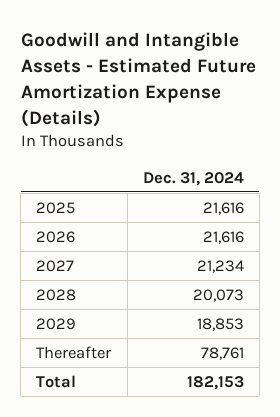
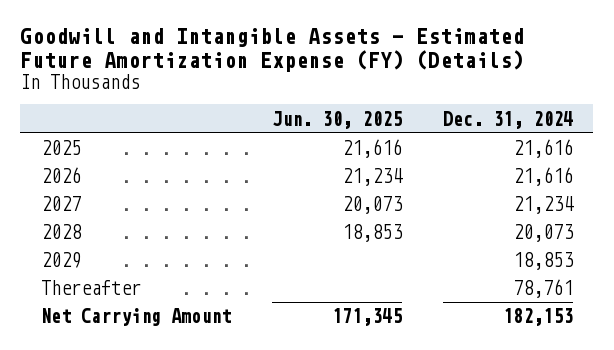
[20,32,256,127] Goodwill and Intangible Assets - Estimated Future Amortization Expense (Details) -> [20,28,525,73] Goodwill and Intangible Assets - Estimated Future Amortization Expense (FY) (Details)
none -> [271,110,402,129] Jun. 30, 2025
[36,374,77,388] Total -> [40,308,231,327] Net Carrying Amount

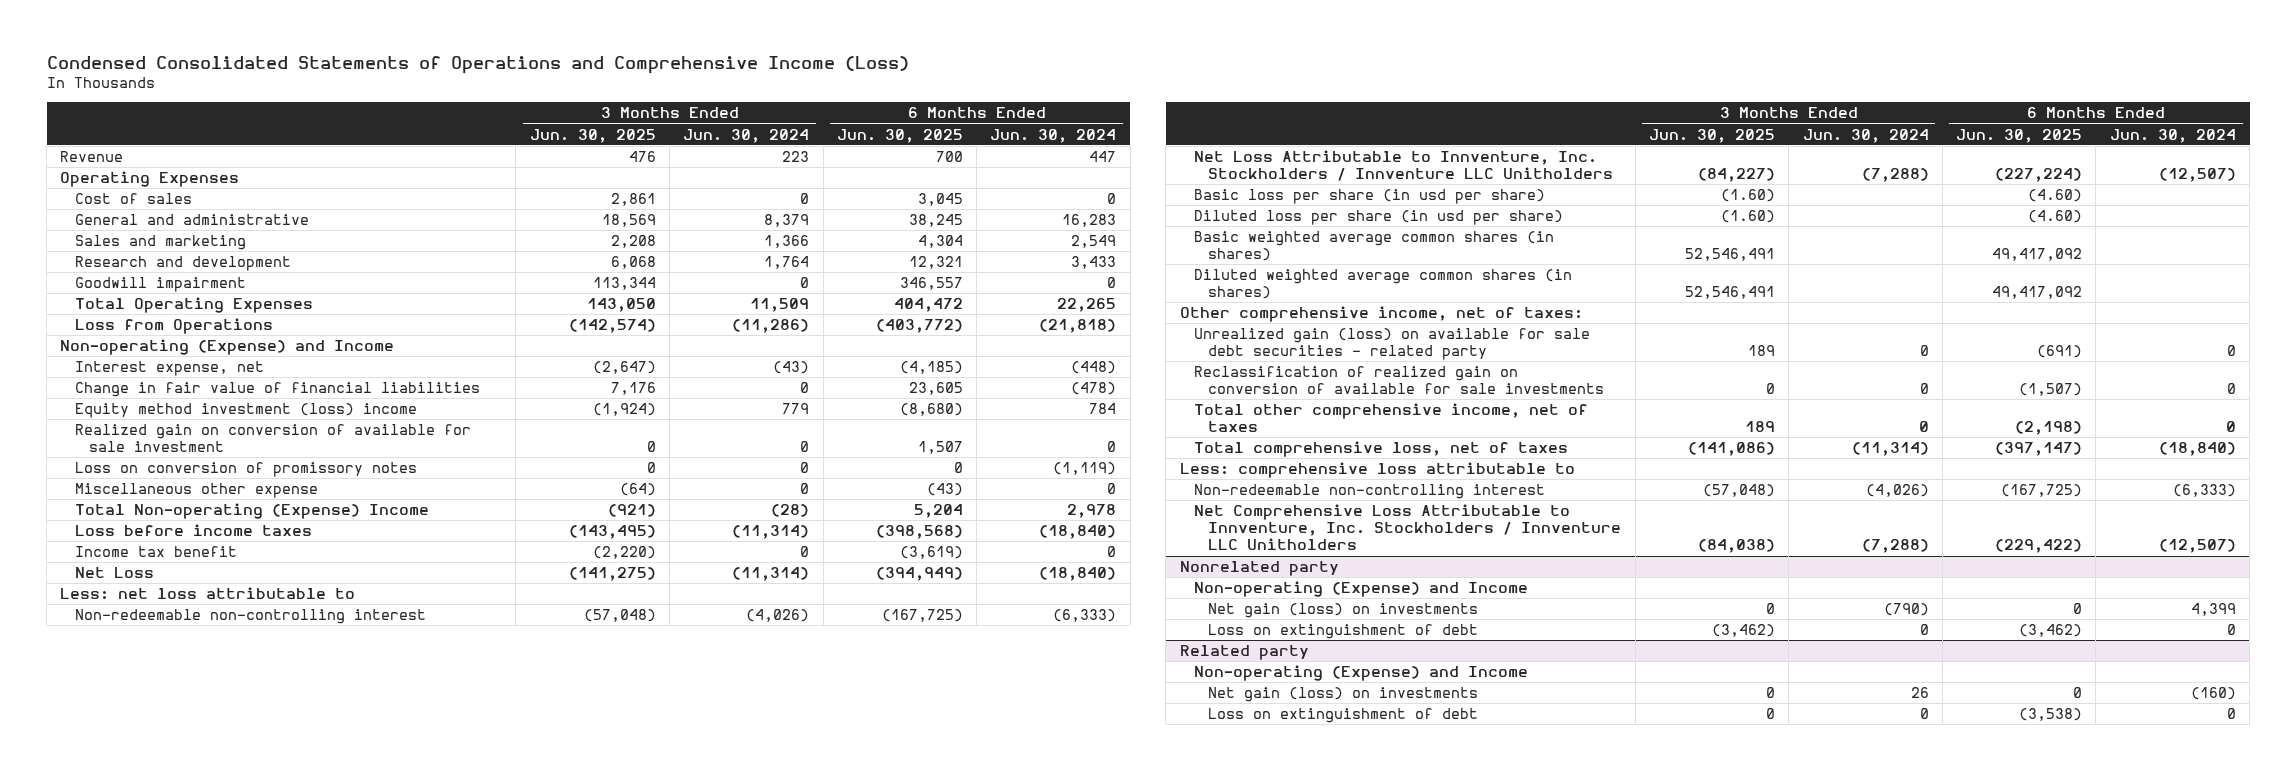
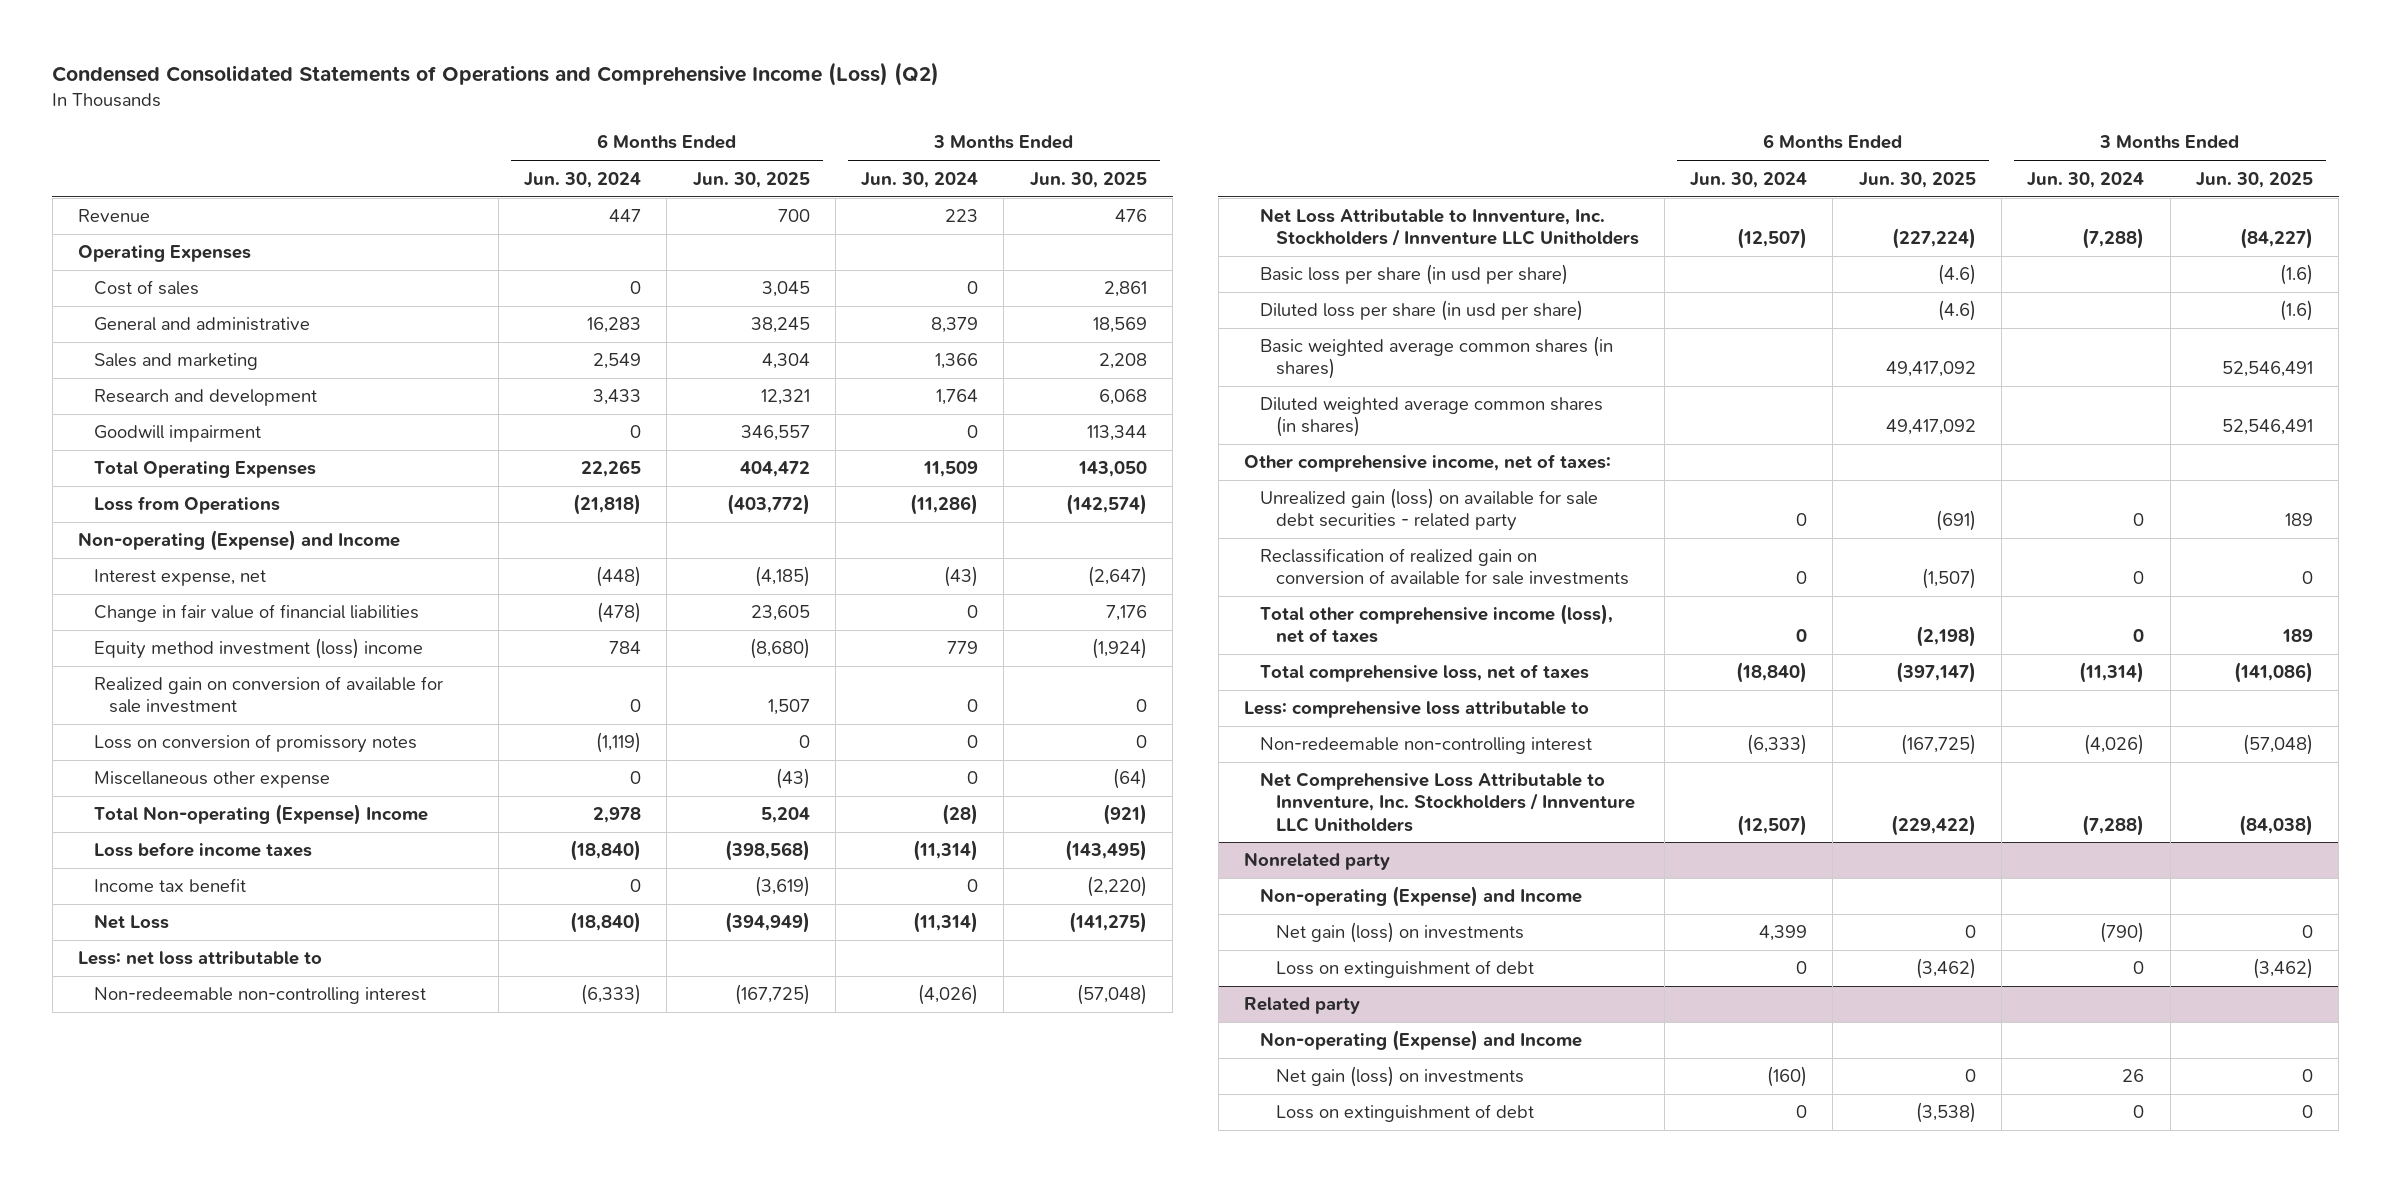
[46,55,909,74] Condensed Consolidated Statements of Operations and Comprehensive Income (Loss) -> [52,61,940,86] Condensed Consolidated Statements of Operations and Comprehensive Income (Loss) (Q2)
[1721,189,1776,203] (1.60) -> [2279,264,2313,286] (1.6)
[2028,189,2083,203] (4.60) -> [1937,264,1976,286] (4.6)
[1721,210,1776,224] (1.60) -> [2279,300,2313,322] (1.6)
[2028,210,2083,224] (4.60) -> [1937,300,1976,322] (4.6)
[1194,403,1589,433] Total other comprehensive income, net of taxes -> [1259,604,1613,644] Total other comprehensive income (loss), net of taxes

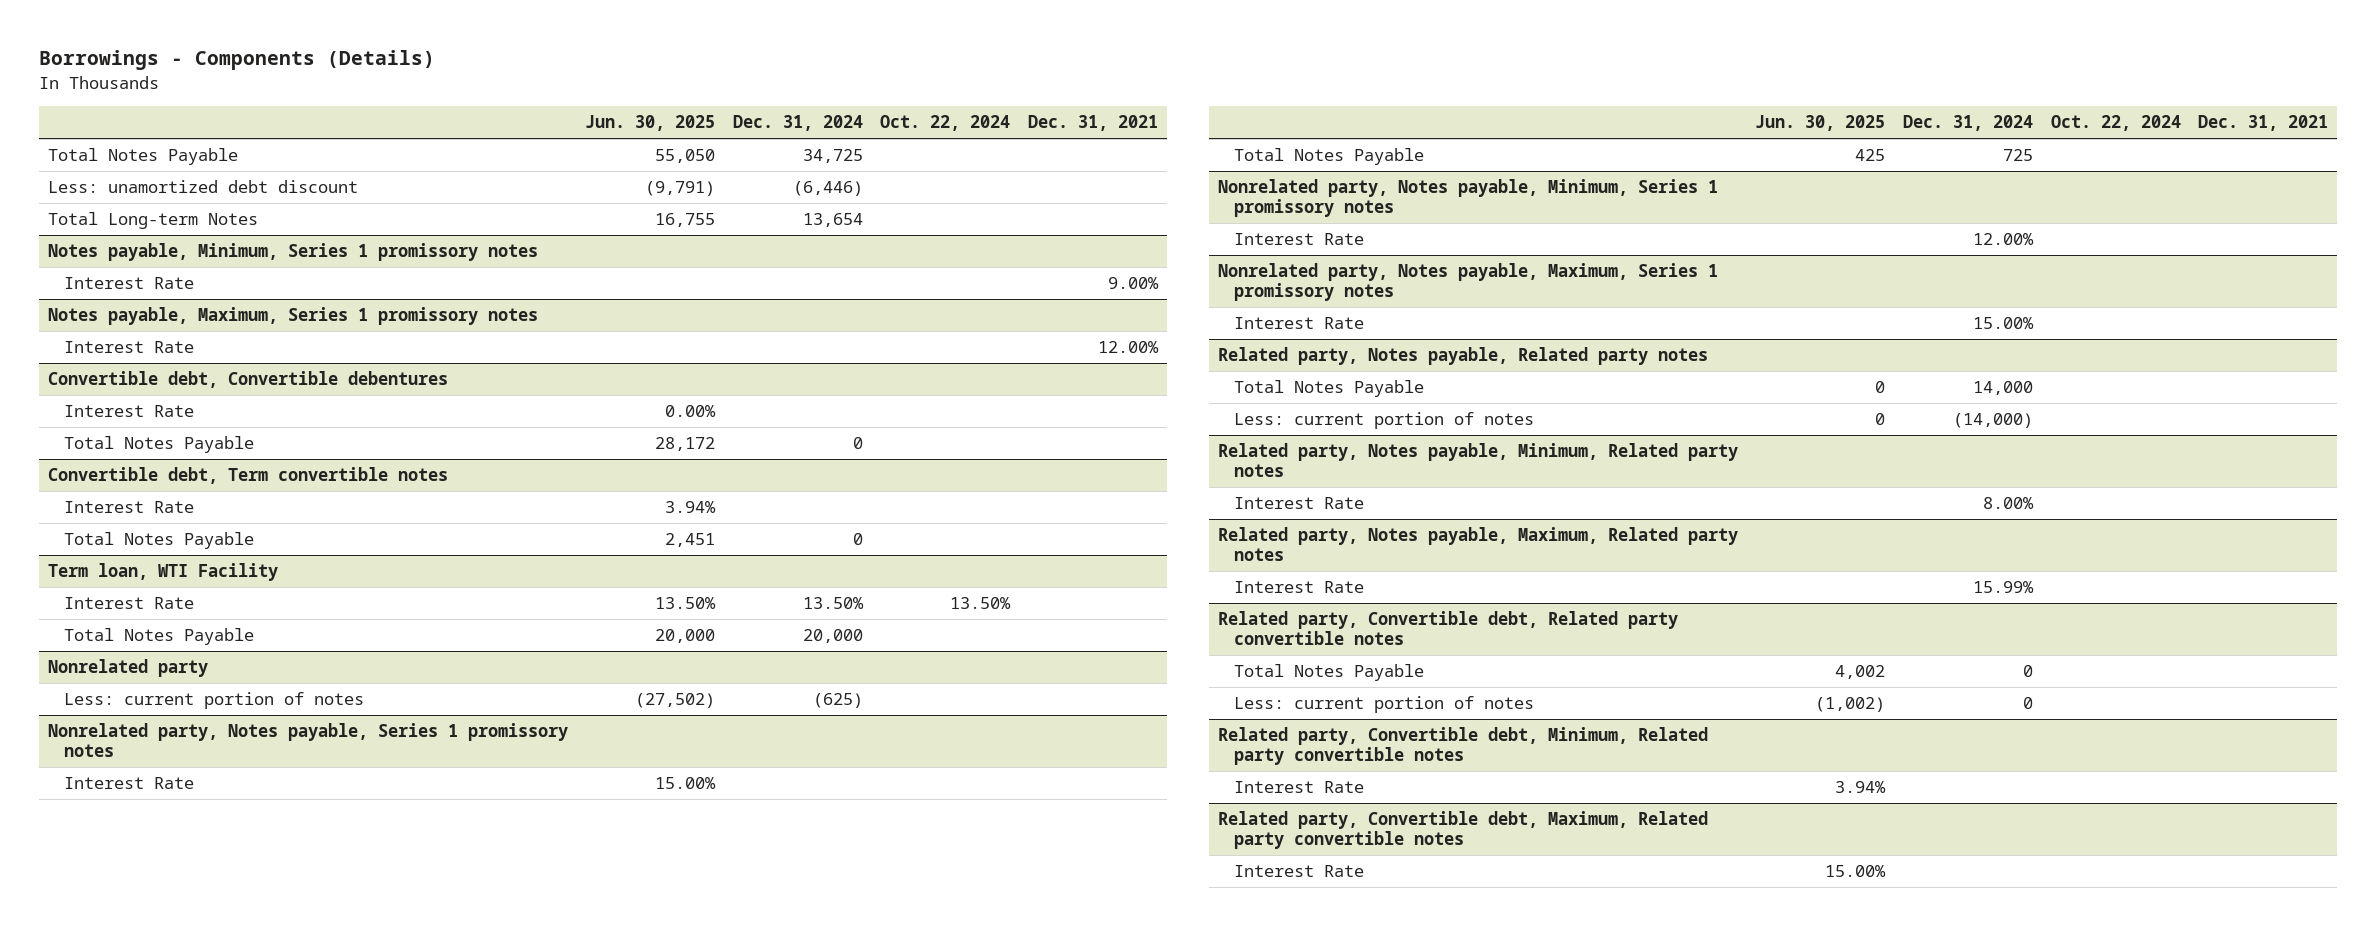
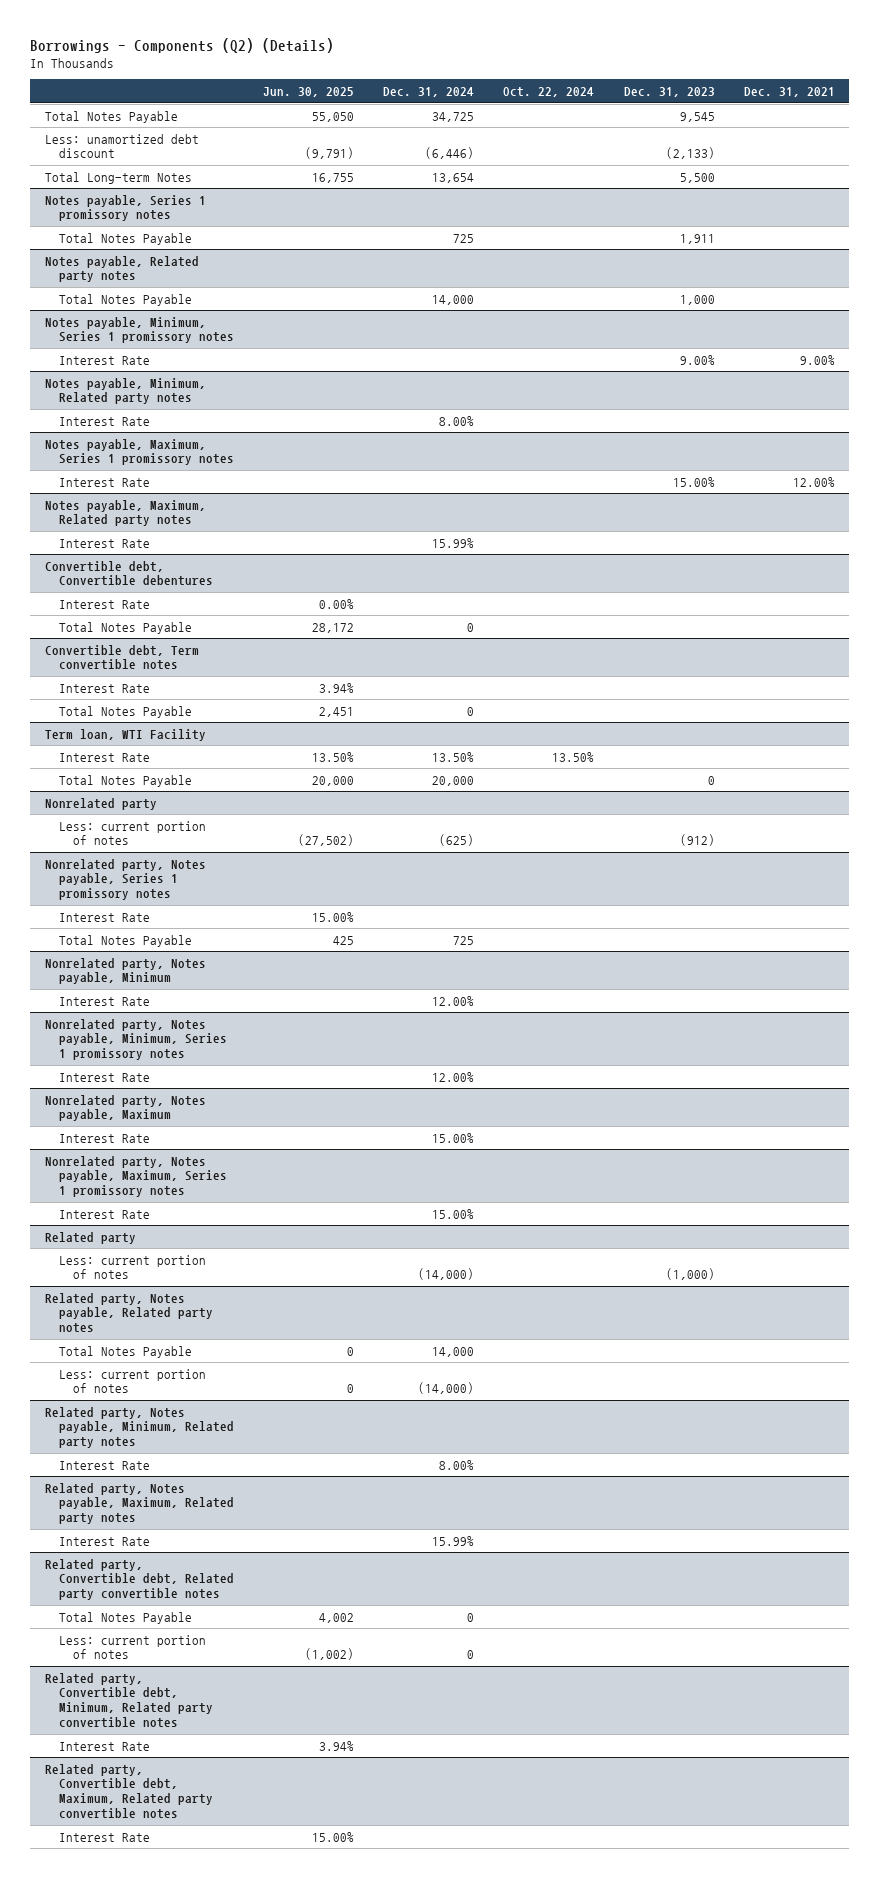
[39,50,436,71] Borrowings - Components (Details) -> [30,37,335,53] Borrowings - Components (Q2) (Details)
none -> [623,86,715,97] Dec. 31, 2023
none -> [44,194,206,222] Notes payable, Series 1 promissory notes
none -> [58,232,192,245] Total Notes Payable
none -> [44,255,199,283] Notes payable, Related party notes
none -> [58,293,192,306] Total Notes Payable
none -> [44,377,206,405] Notes payable, Minimum, Related party notes
none -> [58,416,150,426] Interest Rate
none -> [44,499,206,527] Notes payable, Maximum, Related party notes
none -> [58,538,150,548] Interest Rate
none -> [44,957,206,985] Nonrelated party, Notes payable, Minimum
none -> [58,996,150,1006] Interest Rate
none -> [44,1094,206,1122] Nonrelated party, Notes payable, Maximum
none -> [58,1133,150,1143] Interest Rate
none -> [44,1231,136,1244] Related party
none -> [58,1254,206,1280] Less: current portion of notes

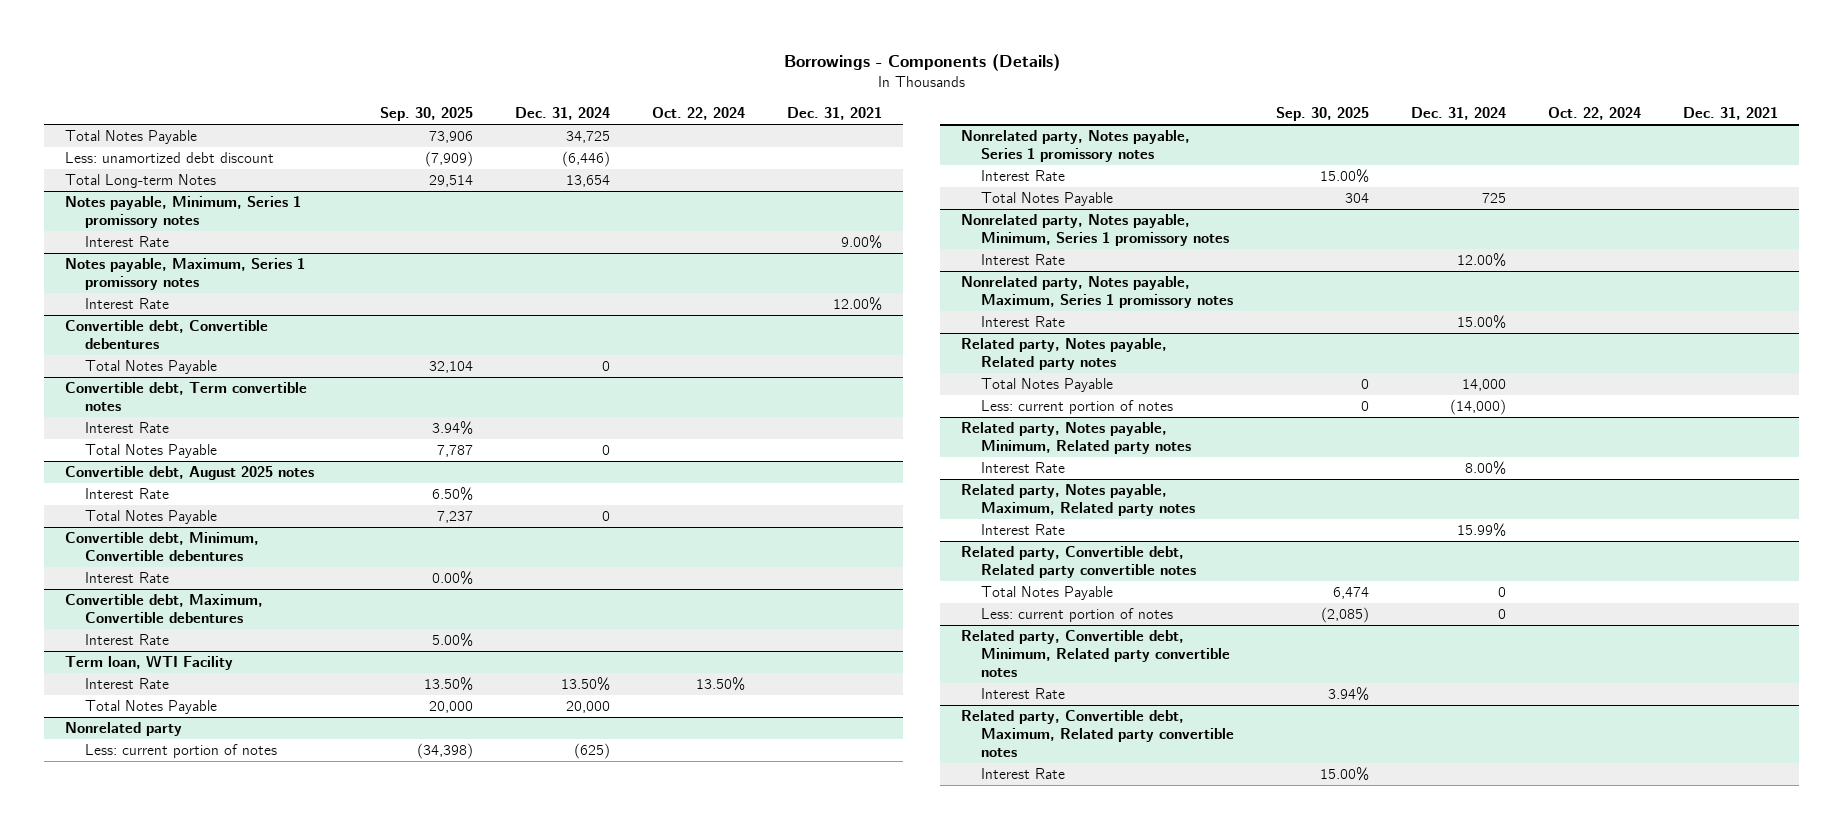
[30,37,335,53] Borrowings - Components (Q2) (Details) -> [783,54,1060,72] Borrowings - Components (Details)
[263,86,355,97] Jun. 30, 2025 -> none
[623,86,715,97] Dec. 31, 2023 -> none
none -> [380,107,474,122] Sep. 30, 2025
[44,194,206,222] Notes payable, Series 1 promissory notes -> none
[58,232,192,245] Total Notes Payable -> none
[44,255,199,283] Notes payable, Related party notes -> none
[58,293,192,306] Total Notes Payable -> none
[44,377,206,405] Notes payable, Minimum, Related party notes -> none
[58,416,150,426] Interest Rate -> none
[44,499,206,527] Notes payable, Maximum, Related party notes -> none
[58,538,150,548] Interest Rate -> none
[58,599,150,609] Interest Rate -> none
none -> [65,466,315,481] Convertible debt, August 2025 notes
none -> [85,488,170,500] Interest Rate
none -> [85,510,218,525] Total Notes Payable
none -> [65,532,260,562] Convertible debt, Minimum, Convertible debentures
none -> [85,572,170,584] Interest Rate
none -> [65,594,264,624] Convertible debt, Maximum, Convertible debentures
none -> [85,634,170,646] Interest Rate
[44,957,206,985] Nonrelated party, Notes payable, Minimum -> none
[58,996,150,1006] Interest Rate -> none
[44,1094,206,1122] Nonrelated party, Notes payable, Maximum -> none
[58,1133,150,1143] Interest Rate -> none
[44,1231,136,1244] Related party -> none
[58,1254,206,1280] Less: current portion of notes -> none

